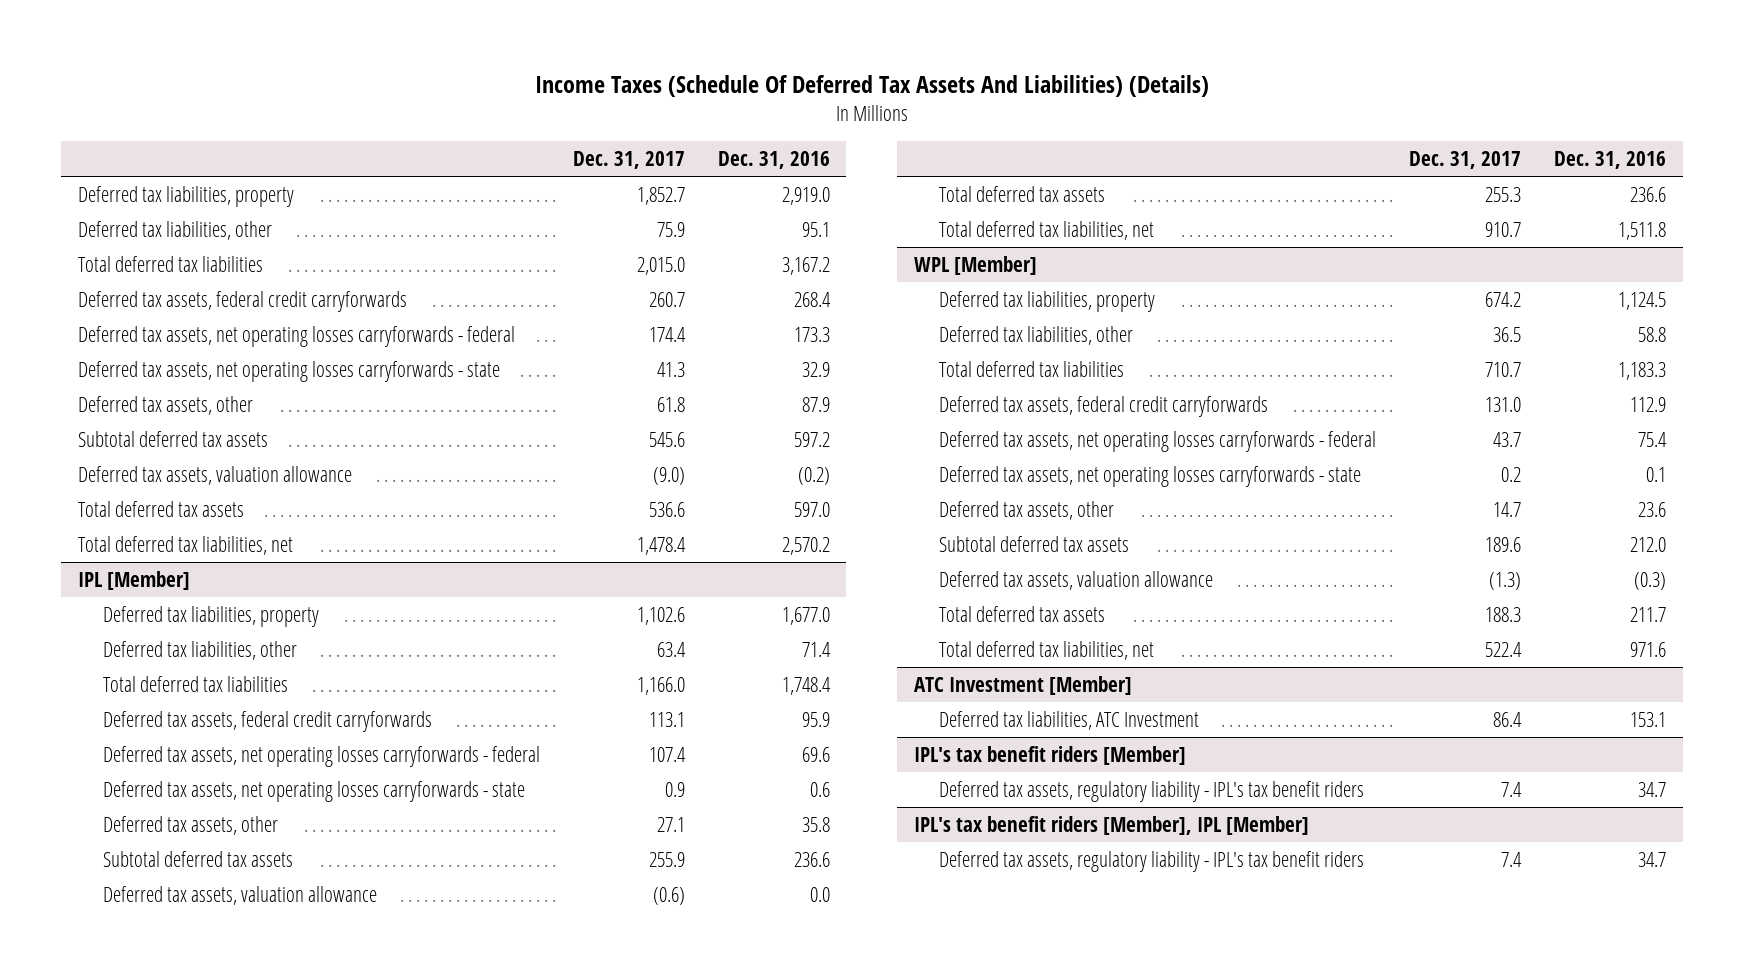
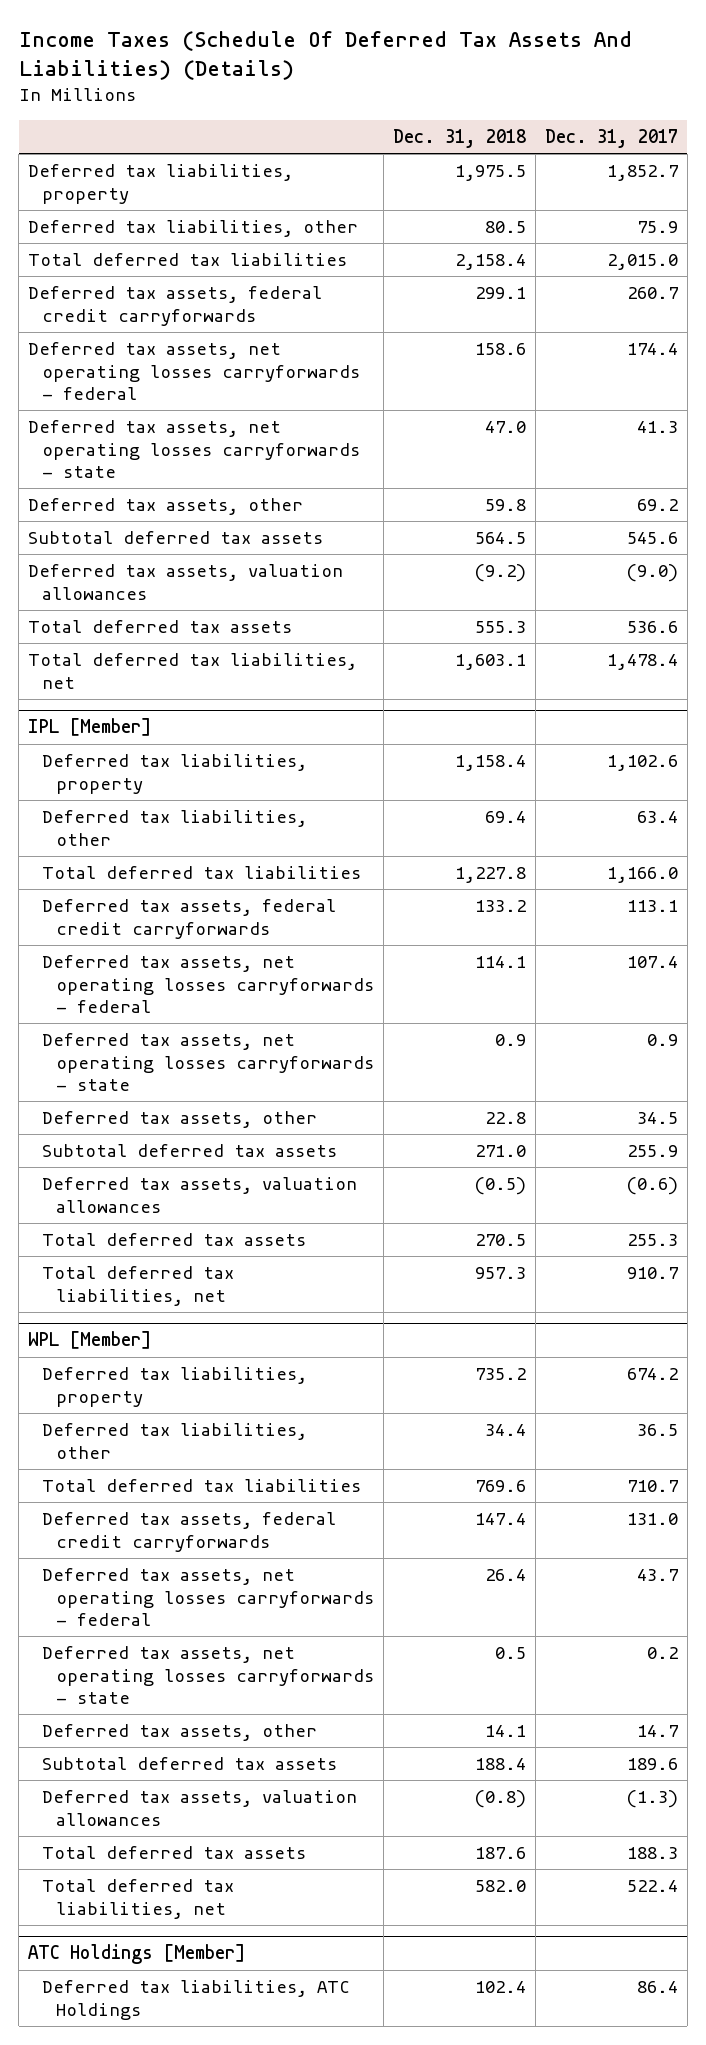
[717,150,830,169] Dec. 31, 2016 -> none
none -> [393,128,527,148] Dec. 31, 2018
[656,396,685,412] 61.8 -> [637,499,679,512] 69.2
[77,465,352,485] Deferred tax assets, valuation allowance -> [27,564,343,600] Deferred tax assets, valuation allowances
[656,816,685,832] 27.1 -> [637,1112,679,1125] 34.5
[102,885,377,905] Deferred tax assets, valuation allowance -> [42,1177,358,1213] Deferred tax assets, valuation allowances
[939,570,1214,590] Deferred tax assets, valuation allowance -> [42,1790,358,1826] Deferred tax assets, valuation allowances
[913,745,1186,765] IPL's tax benefit riders [Member] -> none
[939,780,1365,802] Deferred tax assets, regulatory liability - IPL's tax benefit riders -> none
[913,815,1309,835] IPL's tax benefit riders [Member], IPL [Member] -> none
[939,850,1365,872] Deferred tax assets, regulatory liability - IPL's tax benefit riders -> none
[913,675,1132,695] ATC Investment [Member] -> [27,1944,245,1965] ATC Holdings [Member]
[939,710,1200,730] Deferred tax liabilities, ATC Investment -> [42,1980,351,2020] Deferred tax liabilities, ATC Holdings

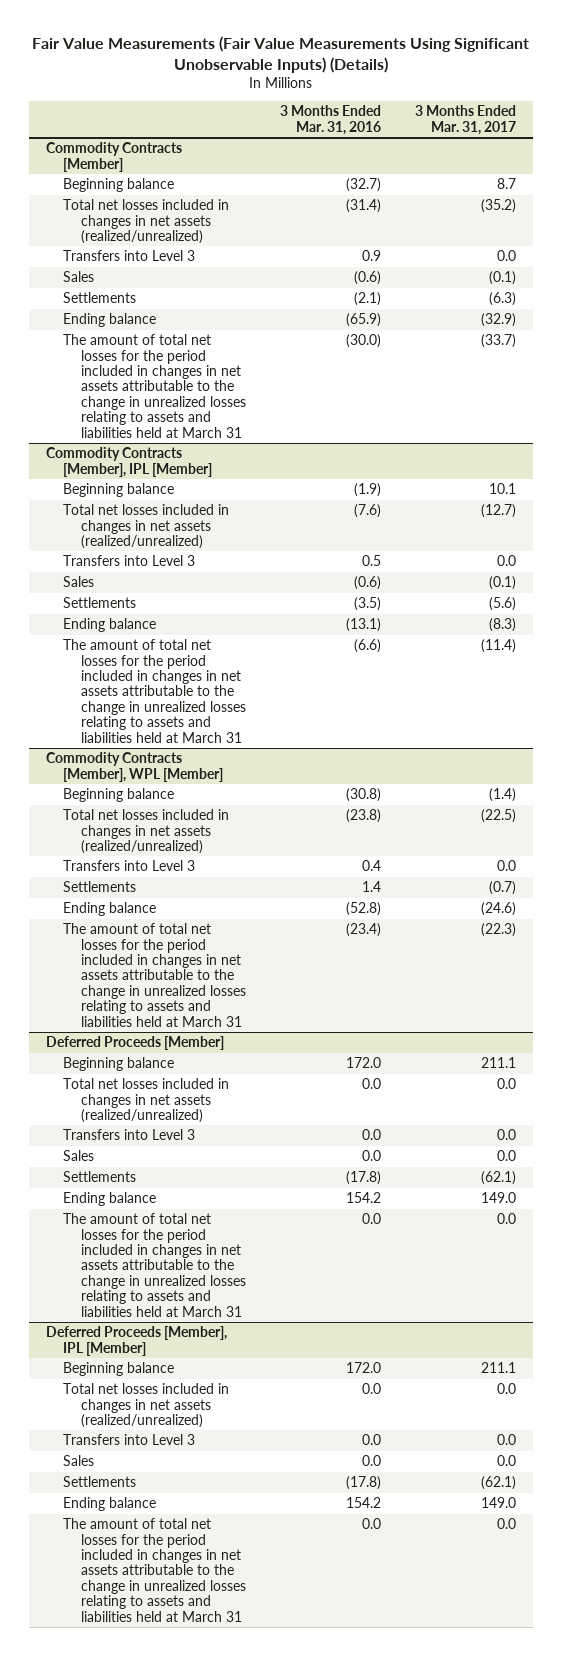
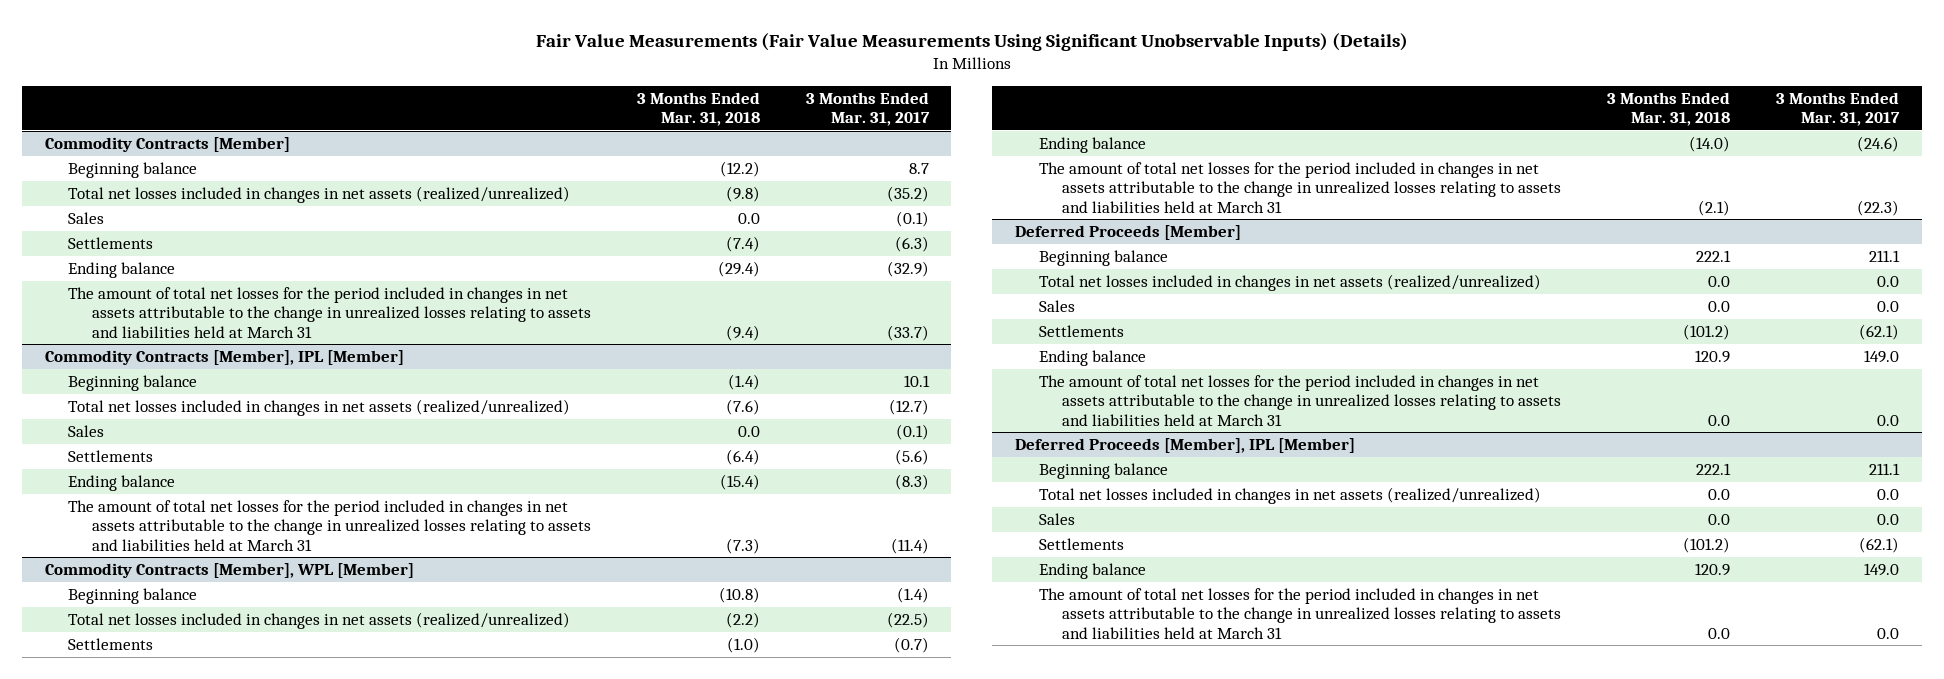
[279,105,381,135] 3 Months Ended Mar. 31, 2016 -> none
none -> [636,91,760,126] 3 Months Ended Mar. 31, 2018
[63,250,196,262] Transfers into Level 3 -> none
[63,555,196,567] Transfers into Level 3 -> none
[63,860,196,872] Transfers into Level 3 -> none
[63,1129,196,1141] Transfers into Level 3 -> none
[63,1434,196,1446] Transfers into Level 3 -> none

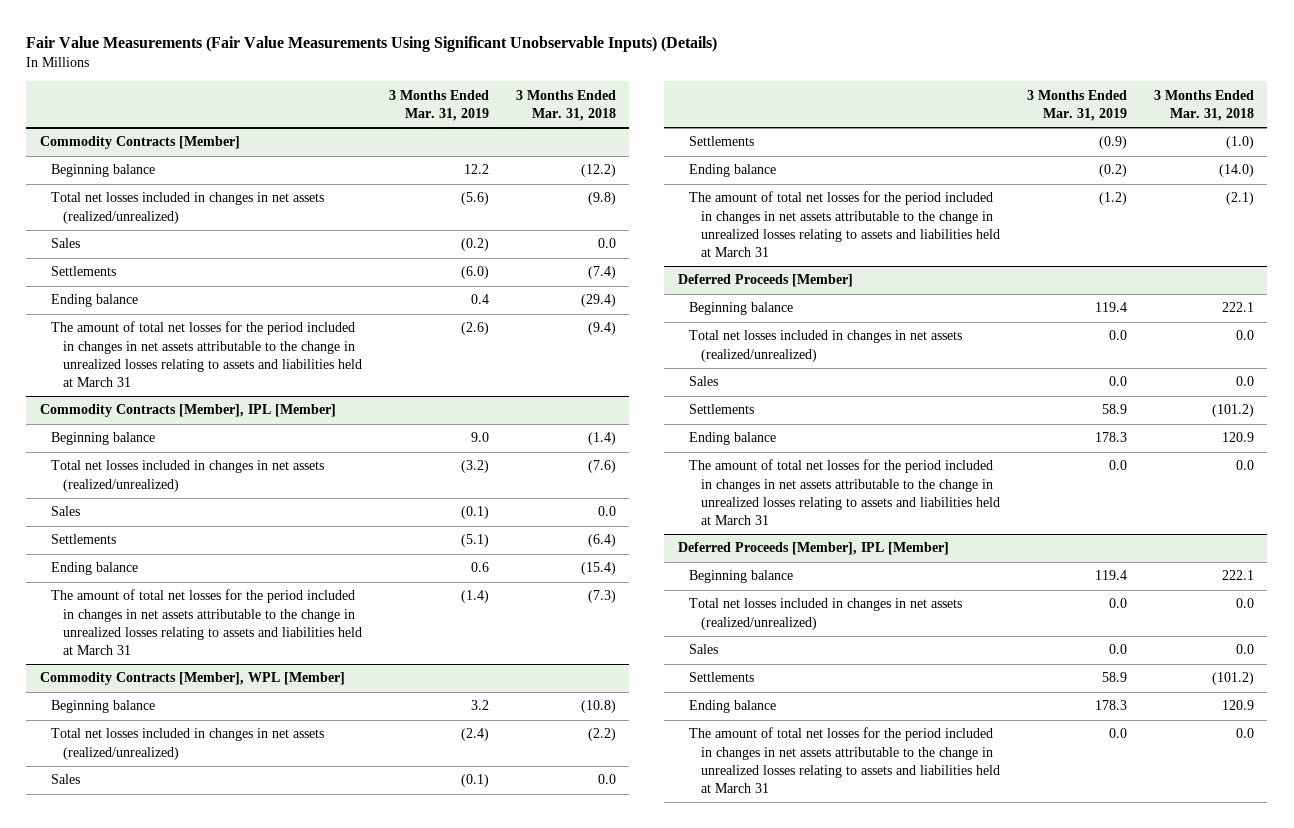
[805,91,930,126] 3 Months Ended Mar. 31, 2017 -> none
none -> [388,89,489,121] 3 Months Ended Mar. 31, 2019
none -> [51,774,81,785] Sales

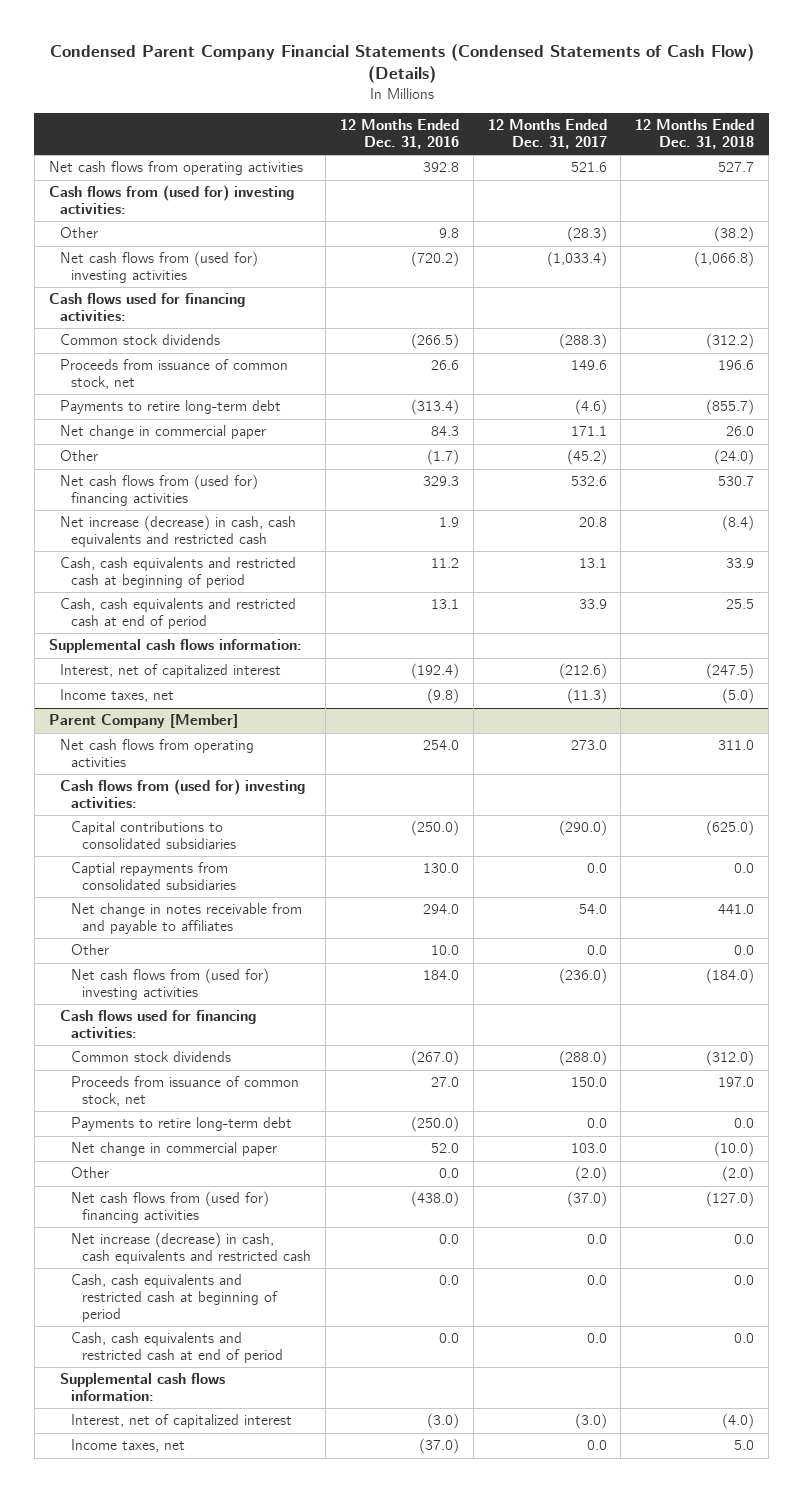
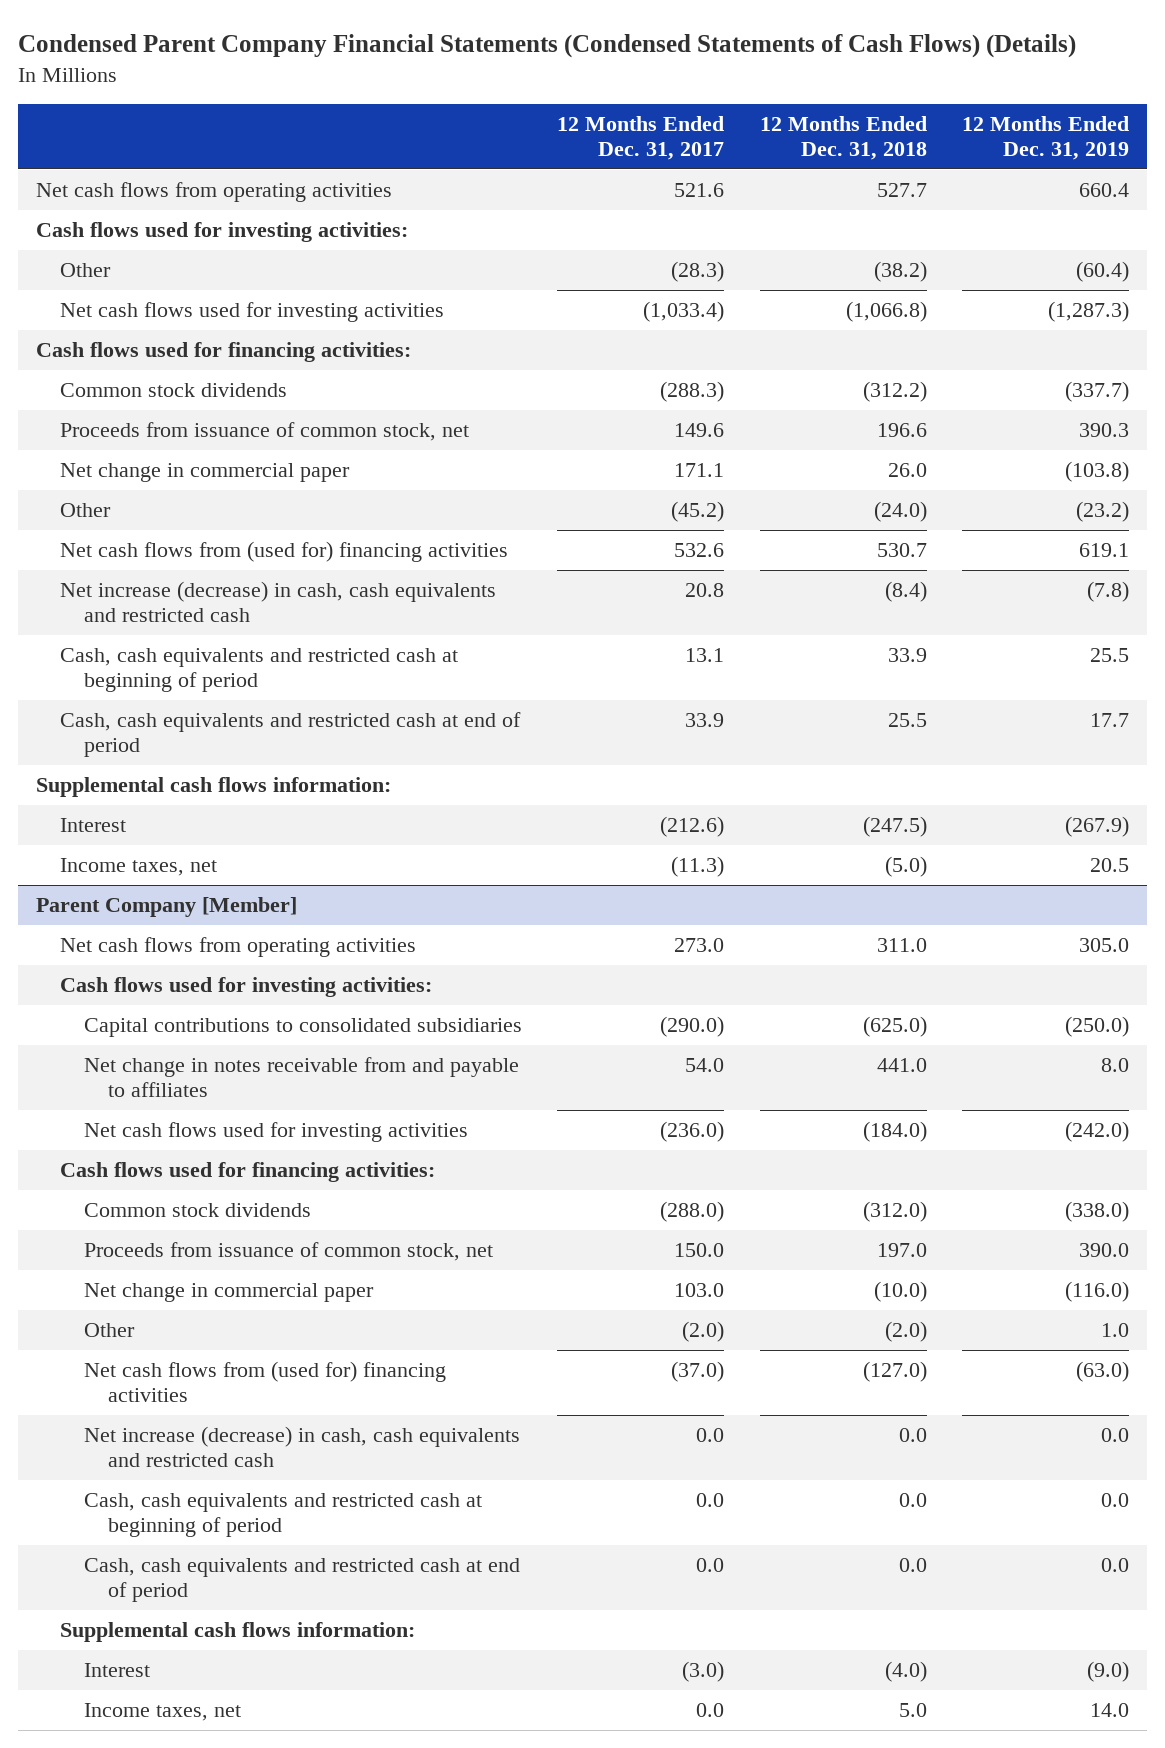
[49,43,754,84] Condensed Parent Company Financial Statements (Condensed Statements of Cash Flow) (Details) -> [18,34,1077,59] Condensed Parent Company Financial Statements (Condensed Statements of Cash Flows) (Details)
[339,119,459,149] 12 Months Ended Dec. 31, 2016 -> none
none -> [962,115,1130,160] 12 Months Ended Dec. 31, 2019
[48,185,294,214] Cash flows from (used for) investing activities: -> [35,222,408,243] Cash flows used for investing activities:
[59,251,258,283] Net cash flows from (used for) investing activities -> [59,302,444,323] Net cash flows used for investing activities
[59,400,281,415] Payments to retire long-term debt -> none
[59,664,281,679] Interest, net of capitalized interest -> [59,818,126,833] Interest
[59,779,305,808] Cash flows from (used for) investing activities: -> [59,977,432,998] Cash flows used for investing activities:
[70,862,236,890] Captial repayments from consolidated subsidiaries -> none
[70,944,109,956] Other -> none
[70,968,269,1000] Net cash flows from (used for) investing activities -> [83,1122,468,1143] Net cash flows used for investing activities
[70,1117,292,1132] Payments to retire long-term debt -> none
[70,1414,292,1429] Interest, net of capitalized interest -> [83,1663,150,1678] Interest

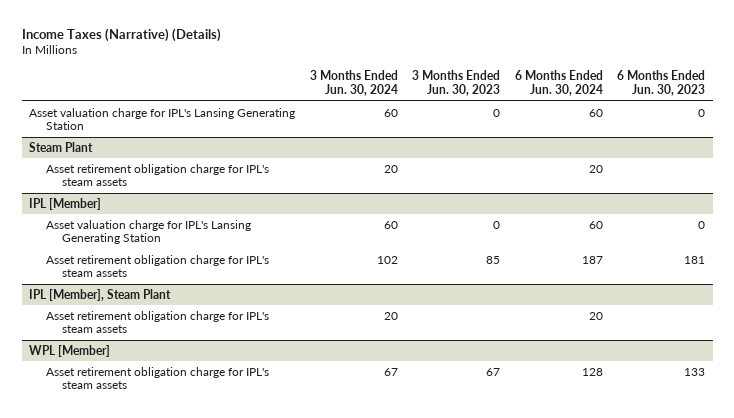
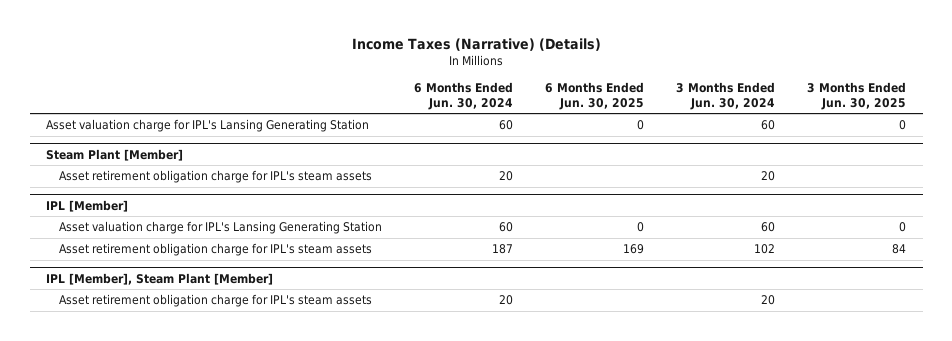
[412,70,501,97] 3 Months Ended Jun. 30, 2023 -> none
[617,70,706,97] 6 Months Ended Jun. 30, 2023 -> none
none -> [545,82,645,110] 6 Months Ended Jun. 30, 2025
none -> [807,82,907,110] 3 Months Ended Jun. 30, 2025
[29,141,94,152] Steam Plant -> [45,148,183,161] Steam Plant [Member]
[29,288,172,301] IPL [Member], Steam Plant -> [45,272,273,285] IPL [Member], Steam Plant [Member]
[29,344,111,357] WPL [Member] -> none
[45,366,269,390] Asset retirement obligation charge for IPL's steam assets -> none

